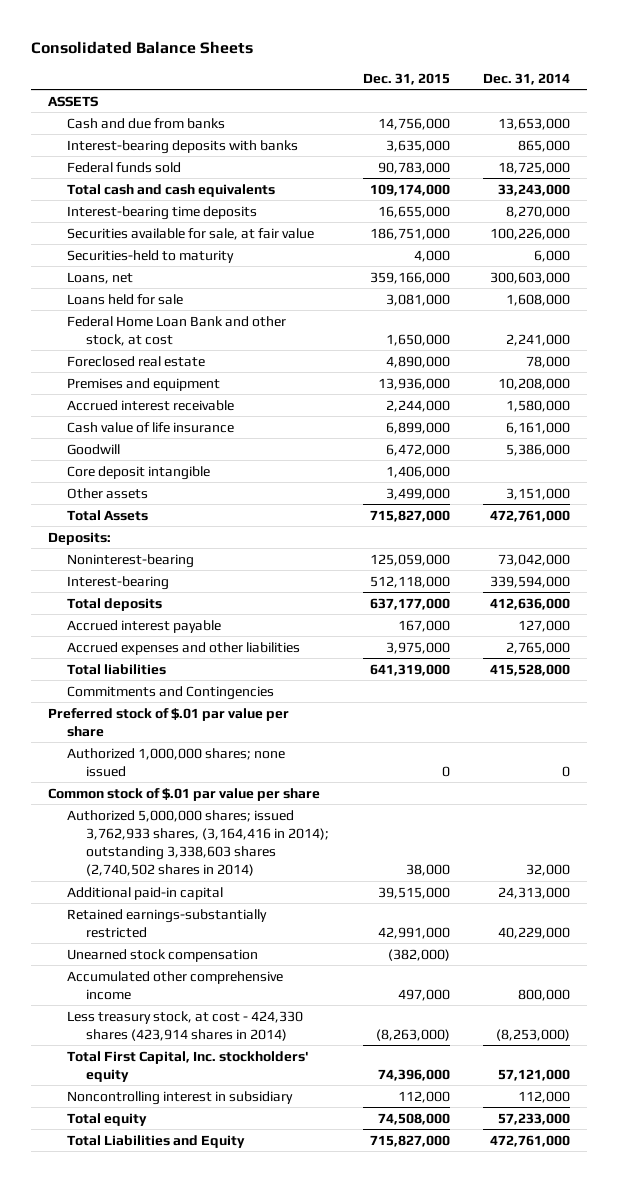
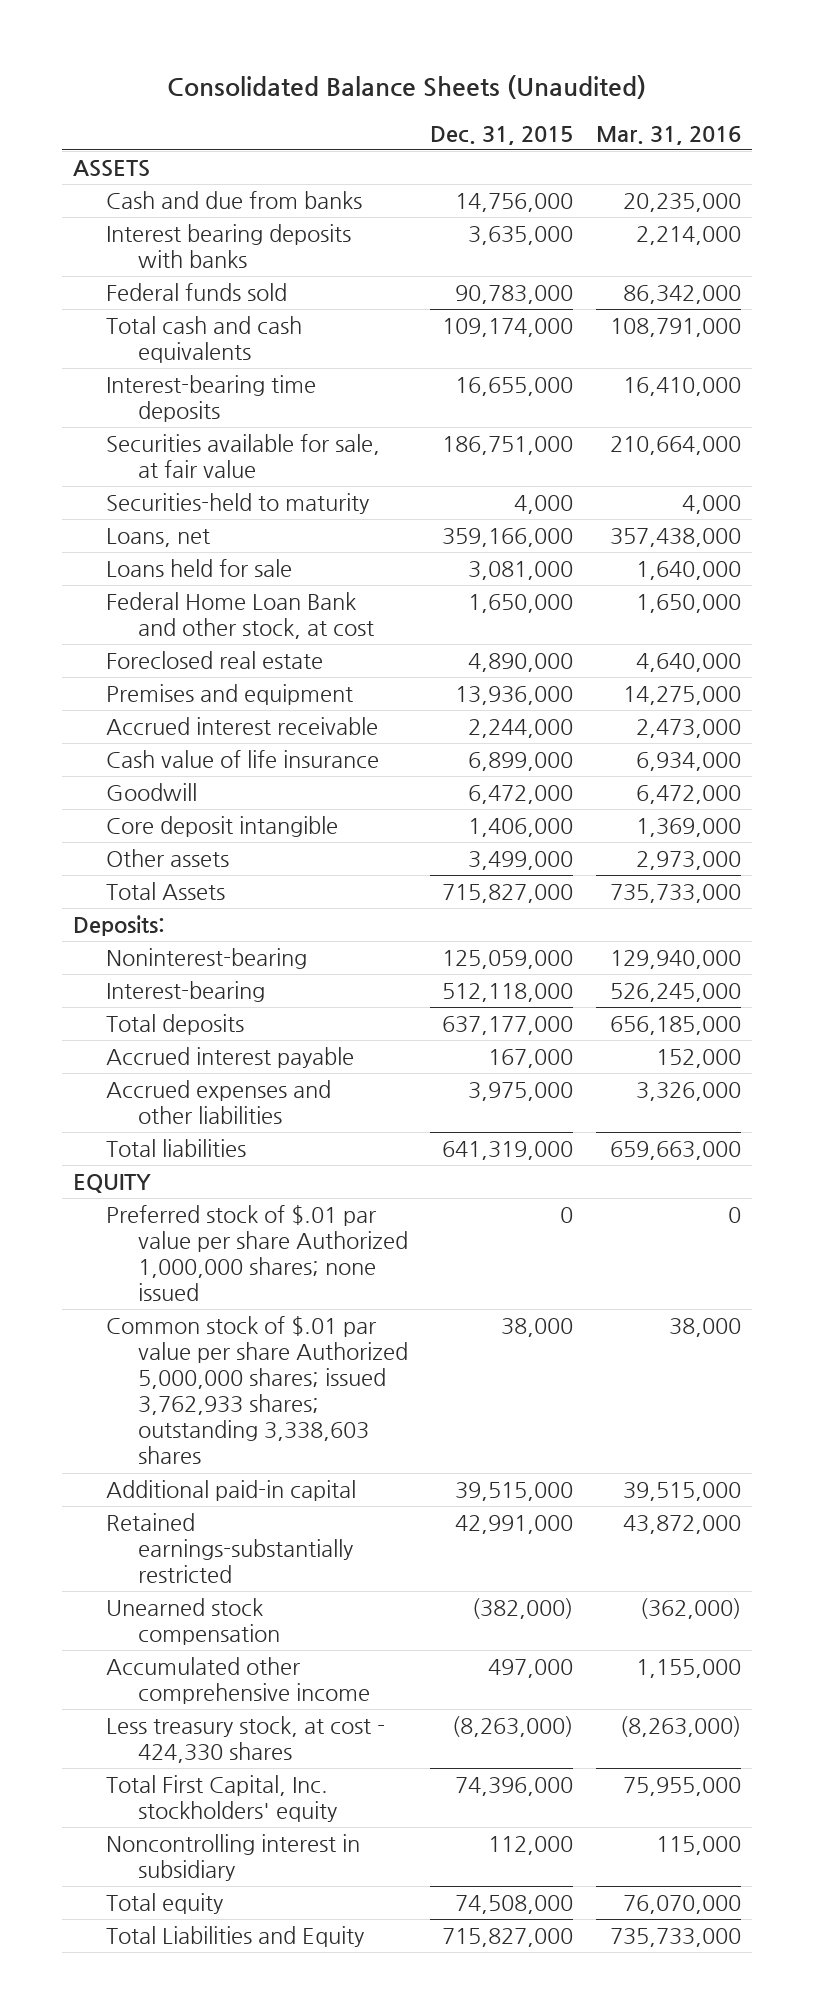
[31,41,254,55] Consolidated Balance Sheets -> [166,75,646,100] Consolidated Balance Sheets (Unaudited)
[483,72,571,85] Dec. 31, 2014 -> none
none -> [595,125,741,145] Mar. 31, 2016
[67,139,299,154] Interest-bearing deposits with banks -> [105,224,351,269] Interest bearing deposits with banks
[67,685,275,700] Commitments and Contingencies -> none
[47,707,289,737] Preferred stock of $.01 par value per share -> none
[47,787,320,801] Common stock of $.01 par value per share -> none
none -> [73,1174,152,1194] EQUITY
[67,747,286,777] Authorized 1,000,000 shares; none issued -> [105,1205,408,1302] Preferred stock of $.01 par value per share Authorized 1,000,000 shares; none issued
[67,809,330,877] Authorized 5,000,000 shares; issued 3,762,933 shares, (3,164,416 in 2014); outstanding 3,338,603 shares (2,740,502 shares in 2014) -> [105,1316,408,1465] Common stock of $.01 par value per share Authorized 5,000,000 shares; issued 3,762,933 shares; outstanding 3,338,603 shares
[67,1010,304,1041] Less treasury stock, at cost - 424,330 shares (423,914 shares in 2014) -> [105,1716,385,1764] Less treasury stock, at cost - 424,330 shares

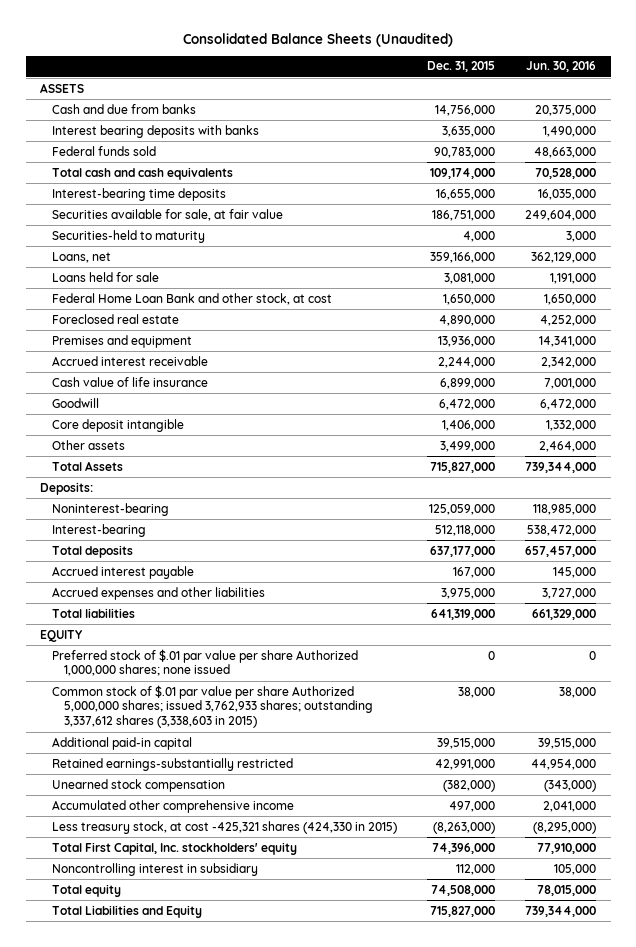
[595,125,741,145] Mar. 31, 2016 -> none
none -> [525,61,596,73] Jun. 30, 2016
[105,1316,408,1465] Common stock of $.01 par value per share Authorized 5,000,000 shares; issued 3,762,933 shares; outstanding 3,338,603 shares -> [52,684,373,729] Common stock of $.01 par value per share Authorized 5,000,000 shares; issued 3,762,933 shares; outstanding 3,337,612 shares (3,338,603 in 2015)
[105,1716,385,1764] Less treasury stock, at cost - 424,330 shares -> [52,820,398,834] Less treasury stock, at cost -425,321 shares (424,330 in 2015)

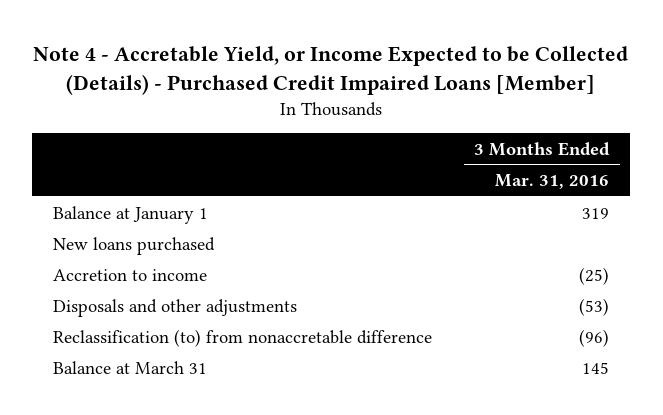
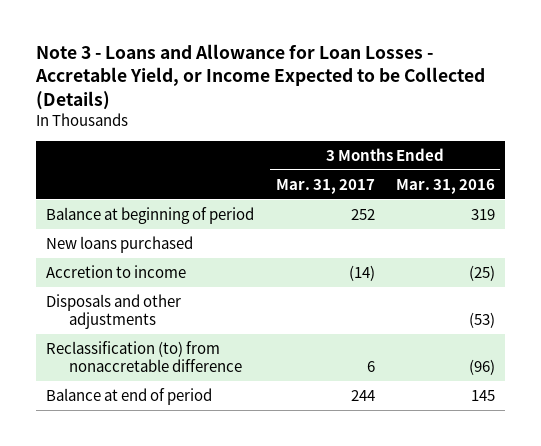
[33,46,629,95] Note 4 - Accretable Yield, or Income Expected to be Collected (Details) - Purchased Credit Impaired Loans [Member] -> [34,44,485,110] Note 3 - Loans and Allowance for Loan Losses - Accretable Yield, or Income Expected to be Collected (Details)
none -> [275,178,375,194] Mar. 31, 2017
[53,205,209,224] Balance at January 1 -> [46,206,255,224] Balance at beginning of period
[53,360,208,374] Balance at March 31 -> [46,387,213,405] Balance at end of period

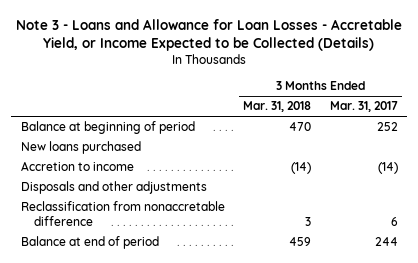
[395,178,495,194] Mar. 31, 2016 -> none
none -> [243,101,312,113] Mar. 31, 2018
[46,340,242,372] Reclassification (to) from nonaccretable difference -> [20,201,225,226] Reclassification from nonaccretable difference

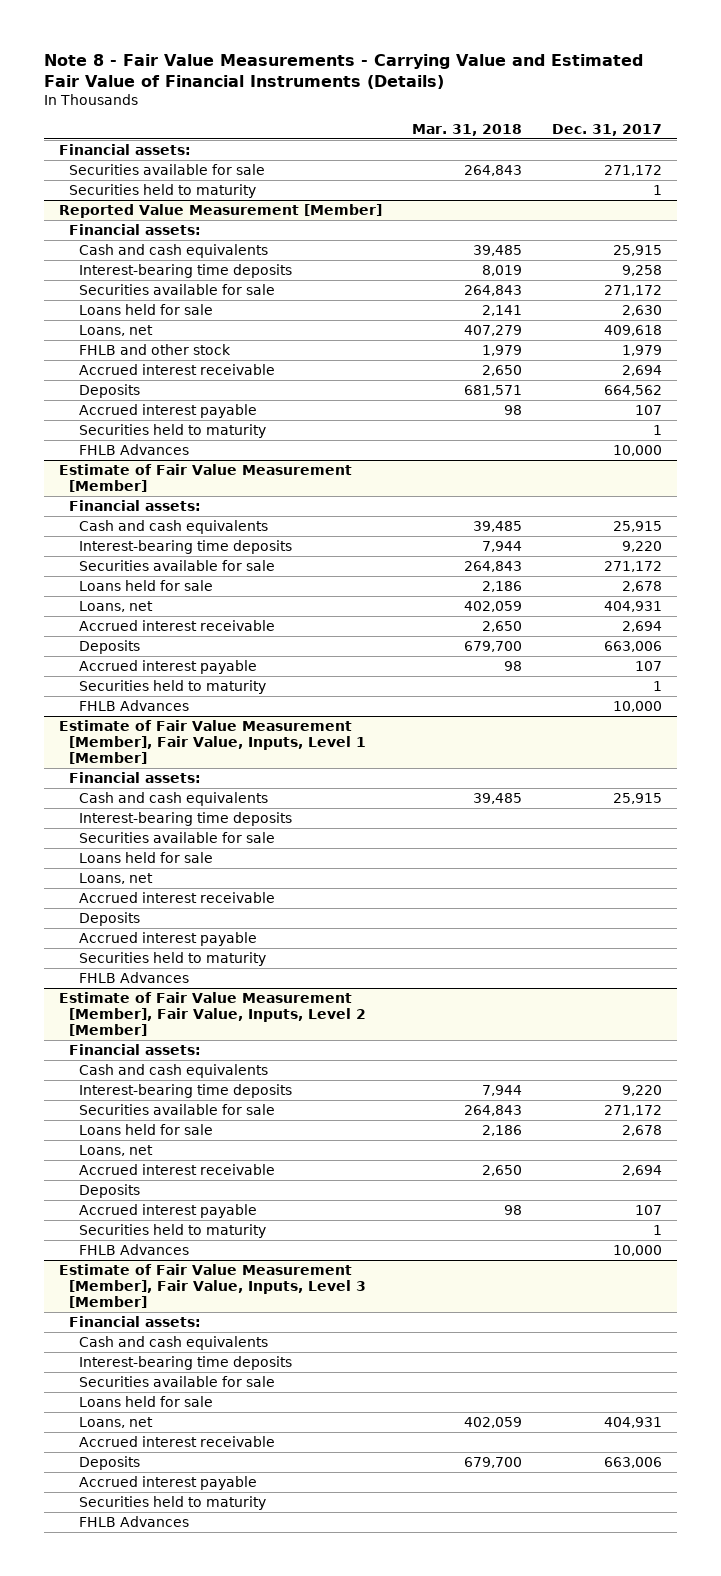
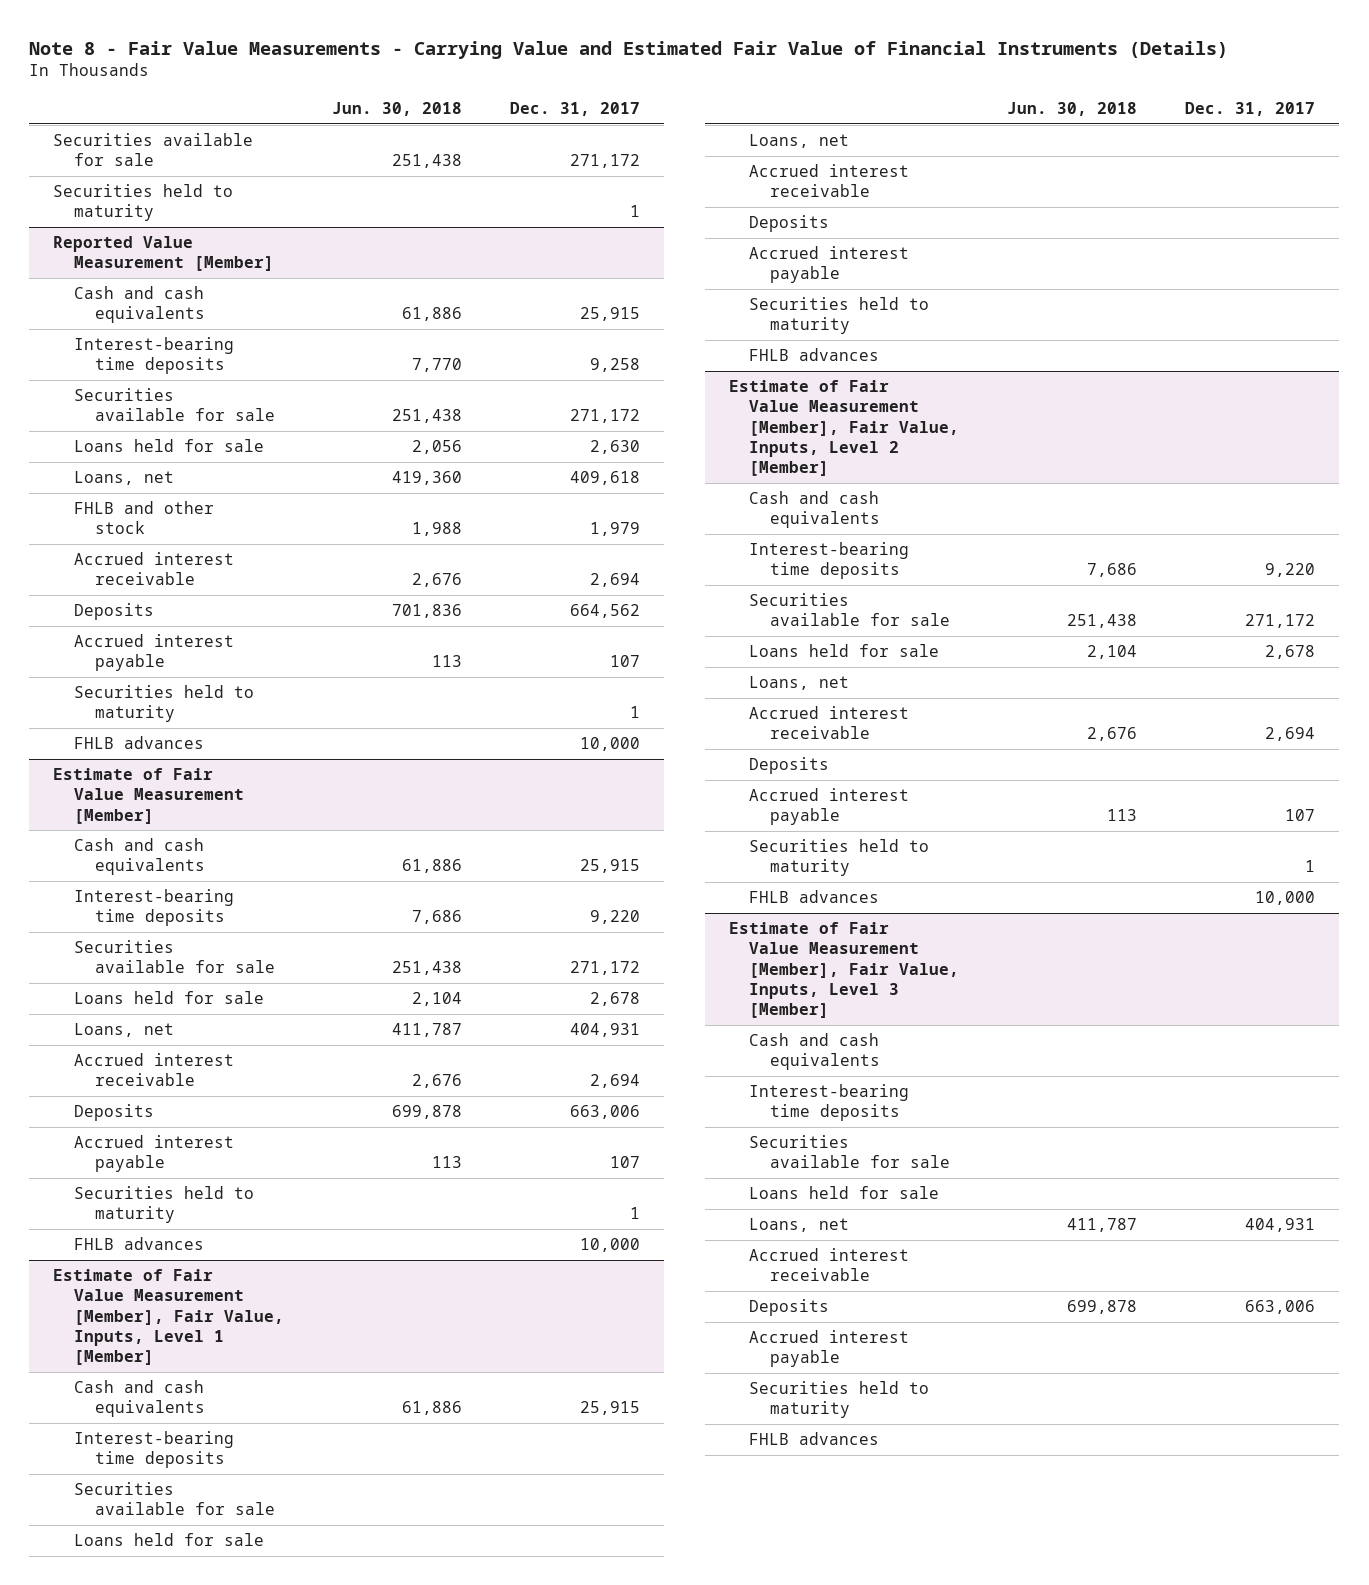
[412,123,523,136] Mar. 31, 2018 -> none
none -> [332,101,463,116] Jun. 30, 2018
[59,144,192,156] Financial assets: -> none
[69,224,202,236] Financial assets: -> none
[79,444,190,456] FHLB Advances -> [74,736,205,750] FHLB advances
[69,500,202,512] Financial assets: -> none
[79,700,190,712] FHLB Advances -> [74,1237,205,1251] FHLB advances
[69,772,202,784] Financial assets: -> none
[79,972,190,984] FHLB Advances -> [749,348,880,362] FHLB advances
[69,1044,202,1056] Financial assets: -> none
[79,1244,190,1256] FHLB Advances -> [749,890,880,904] FHLB advances
[69,1316,202,1328] Financial assets: -> none
[79,1516,190,1528] FHLB Advances -> [749,1432,880,1446] FHLB advances

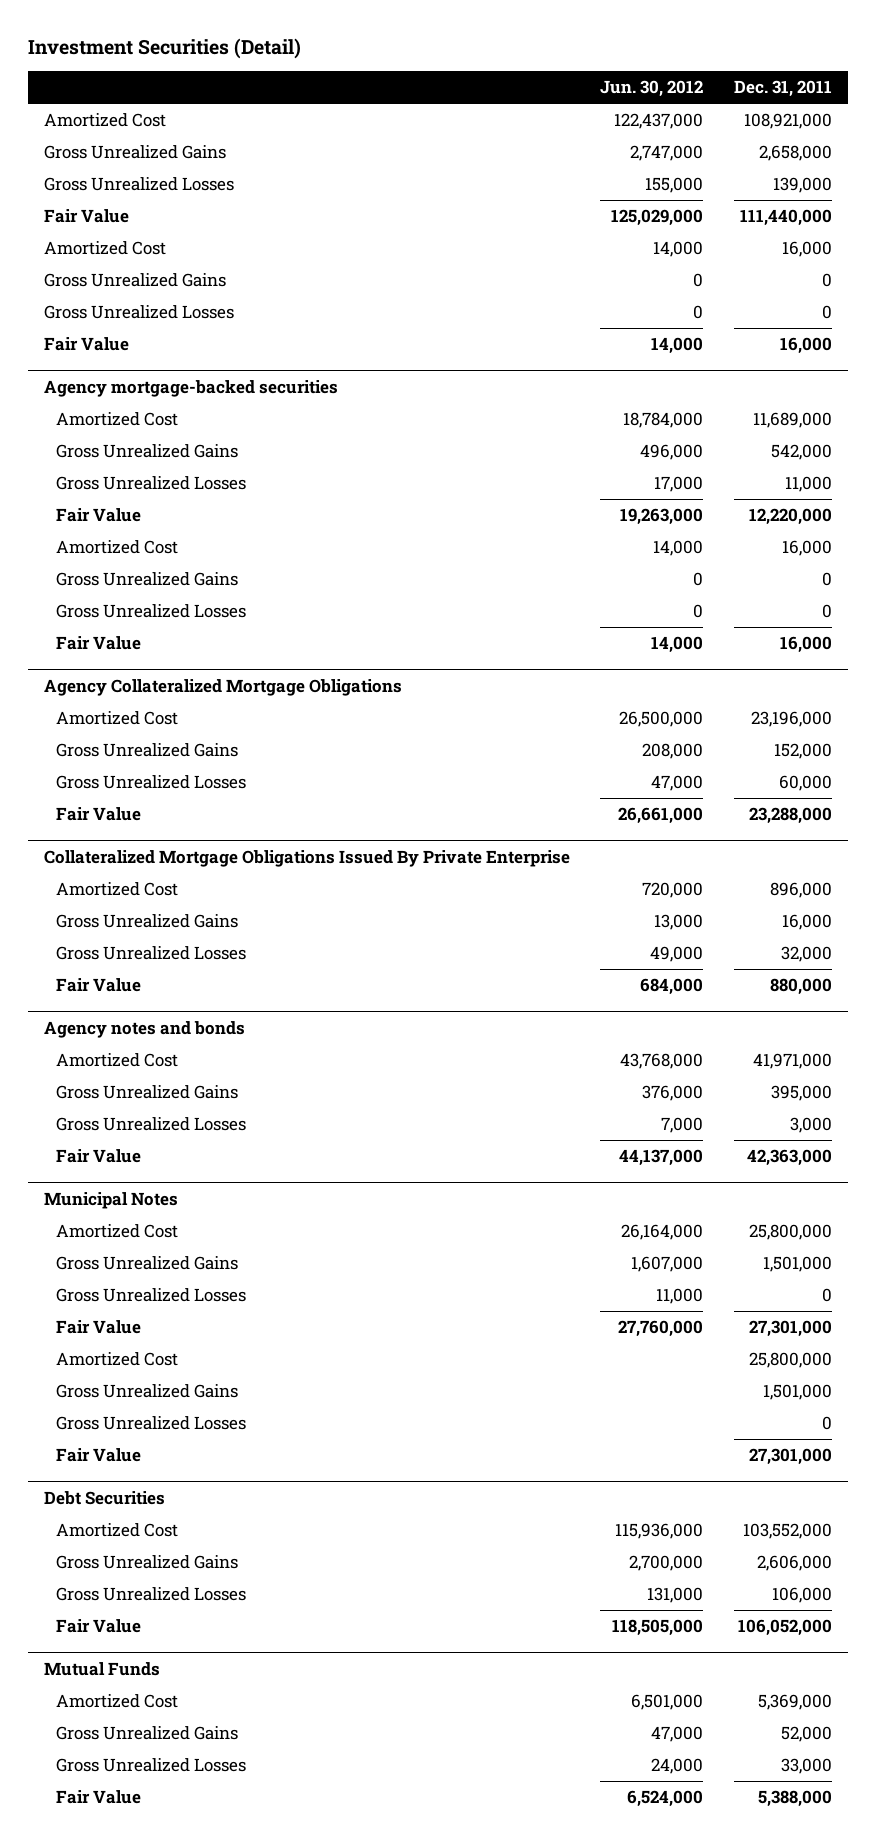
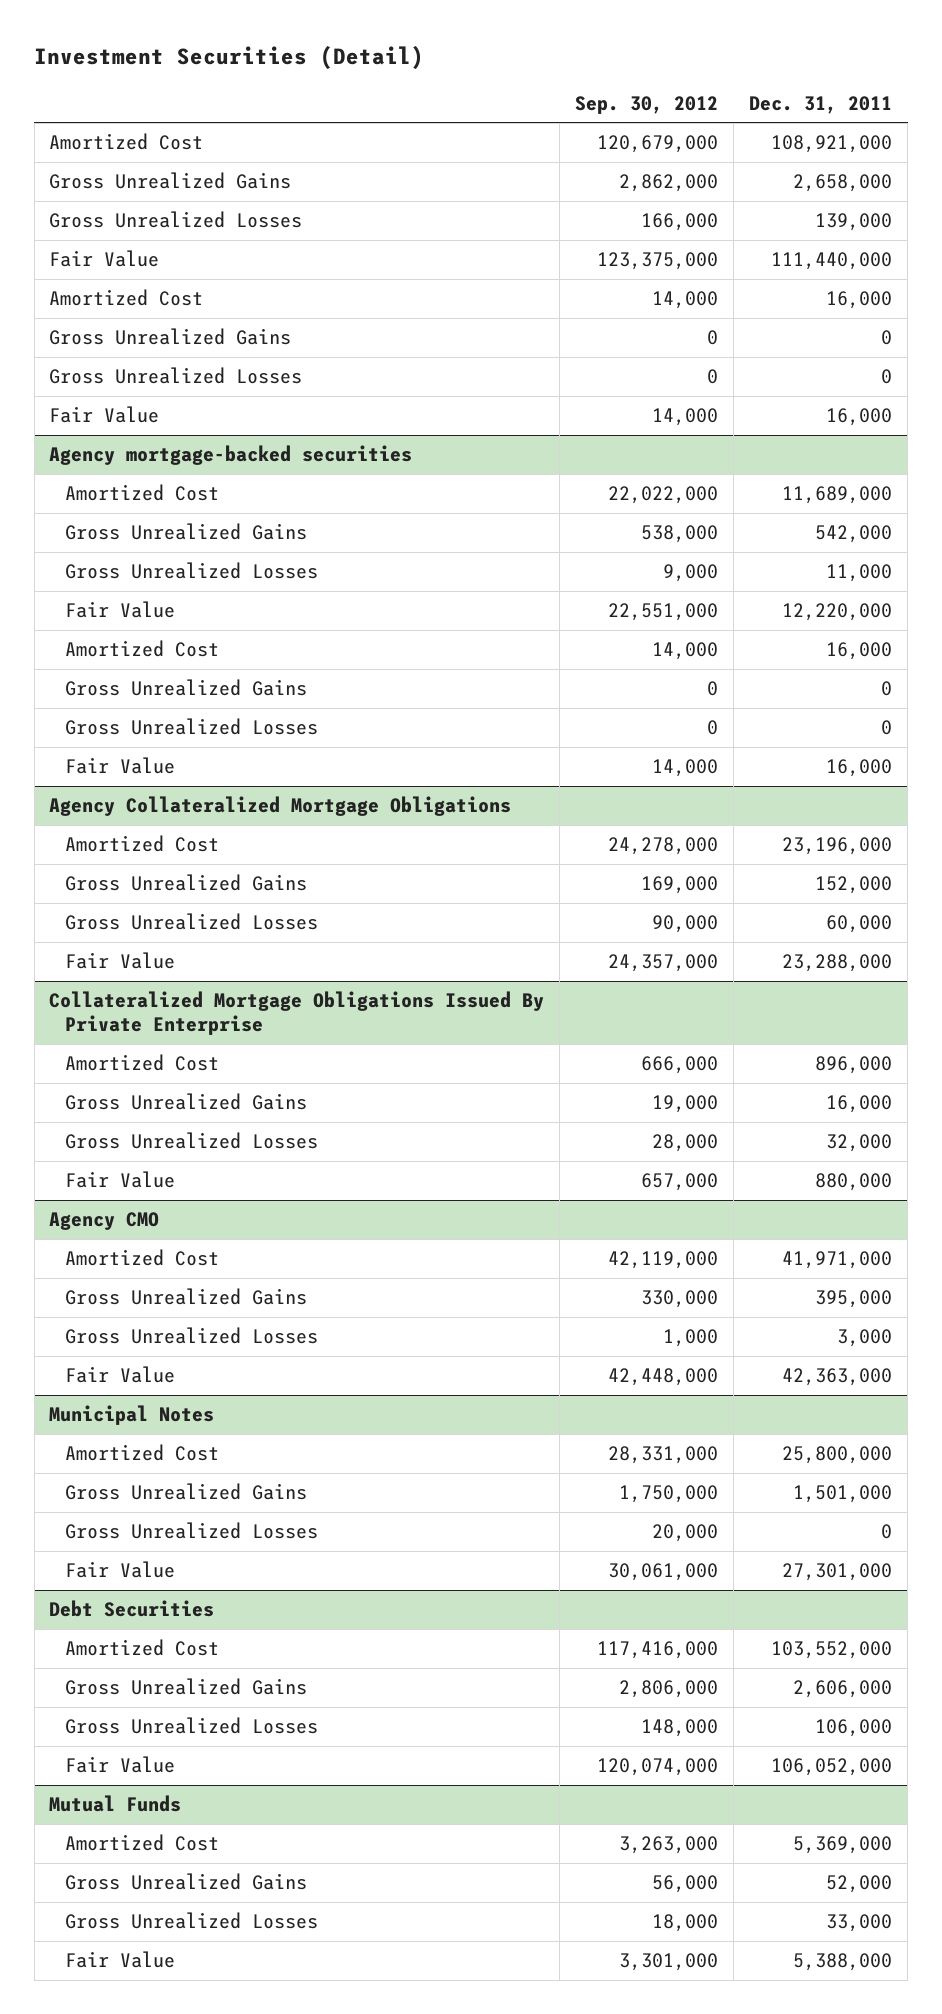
[600,80,704,98] Jun. 30, 2012 -> none
none -> [575,95,719,114] Sep. 30, 2012
[43,1020,245,1038] Agency notes and bonds -> none
none -> [49,1212,160,1231] Agency CMO
[56,1352,179,1367] Amortized Cost -> none
[56,1384,239,1399] Gross Unrealized Gains -> none
[56,1416,247,1431] Gross Unrealized Losses -> none
[56,1448,142,1463] Fair Value -> none

